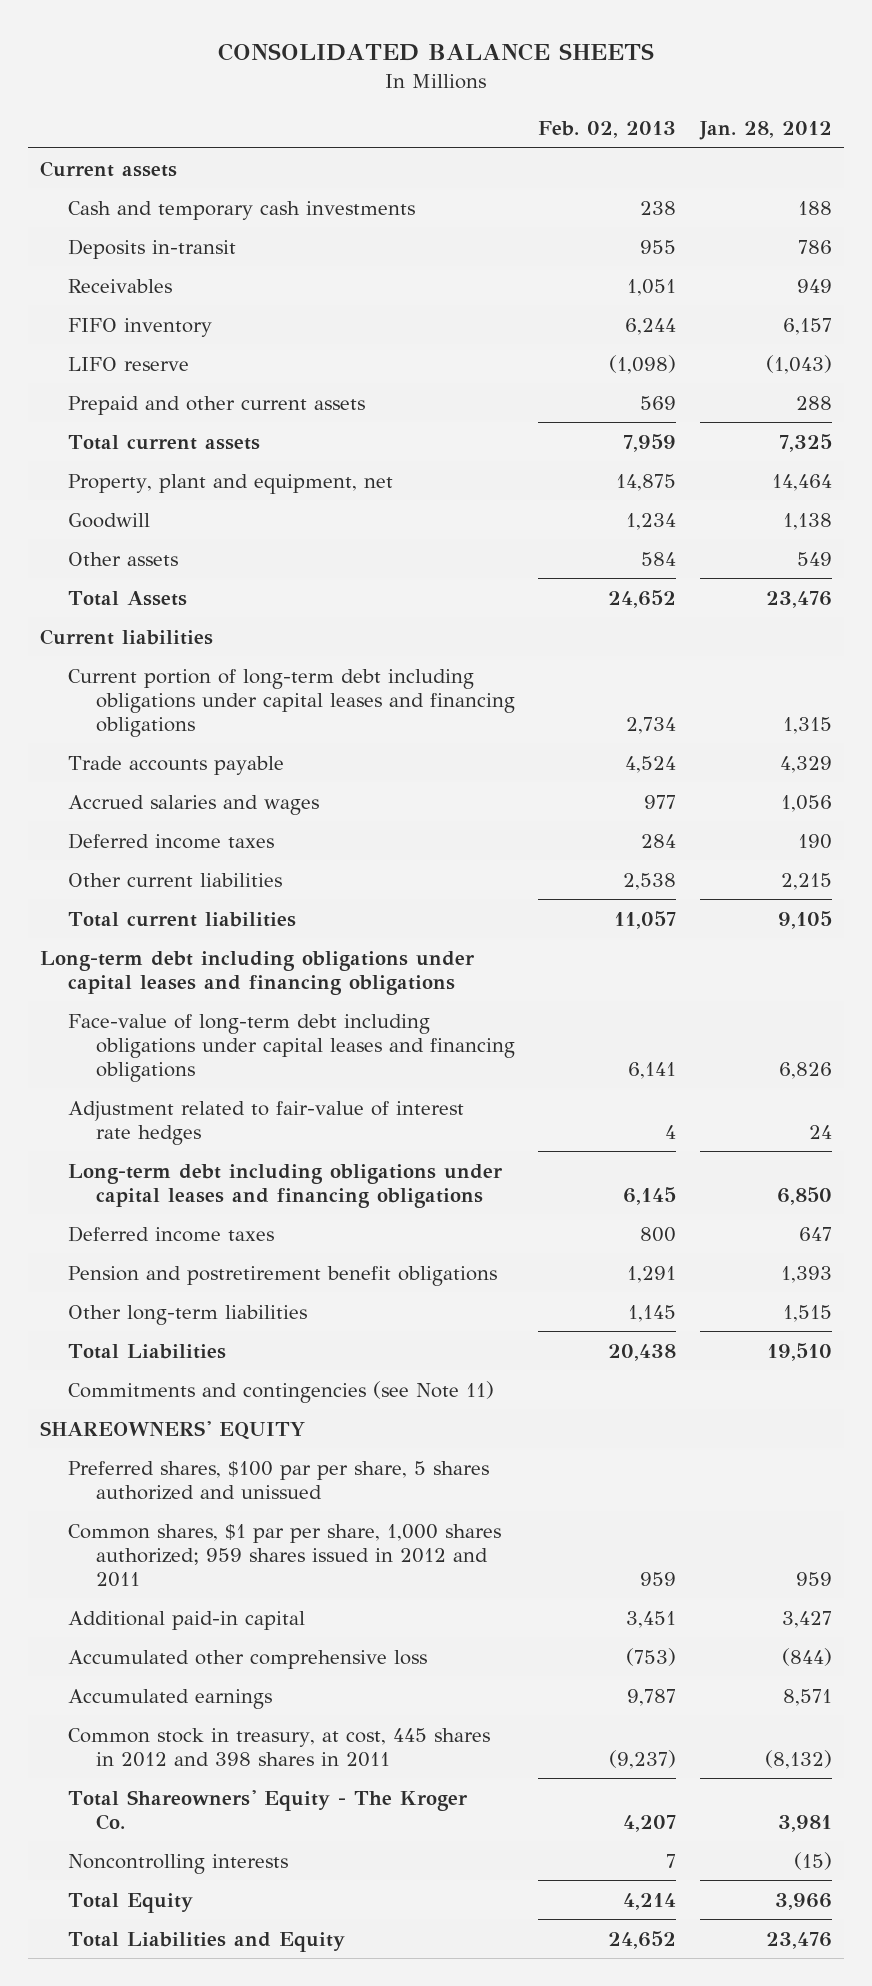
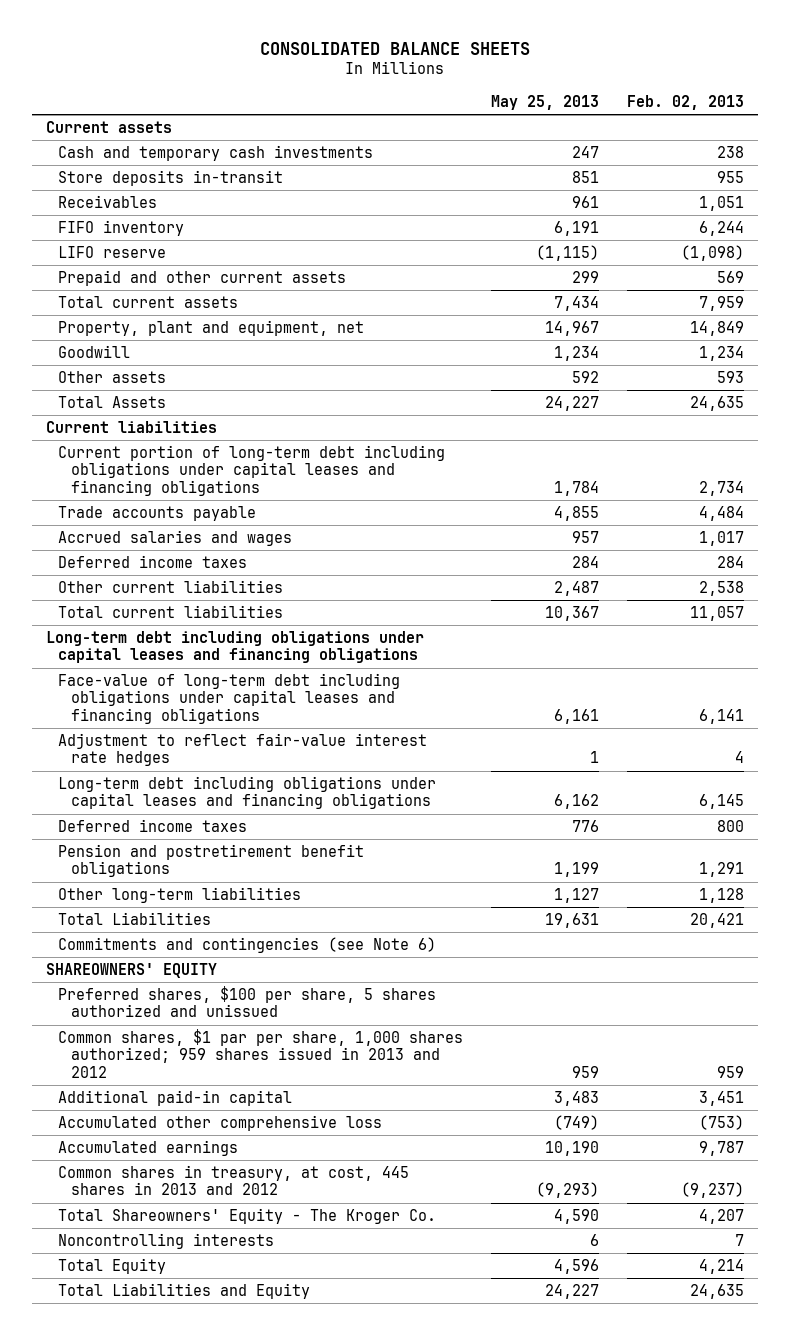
[699,121,833,141] Jan. 28, 2012 -> none
none -> [491,94,600,110] May 25, 2013
[67,238,236,259] Deposits in-transit -> [58,169,284,186] Store deposits in-transit
[616,473,677,491] 14,875 -> [689,320,744,336] 14,849
[641,551,677,566] 584 -> [716,370,744,383] 593
[608,589,677,608] 24,652 -> [689,395,744,411] 24,635
[625,755,677,773] 4,524 -> [698,505,744,521] 4,484
[644,794,677,809] 977 -> [698,530,744,546] 1,017
[67,1100,464,1145] Adjustment related to fair-value of interest rate hedges -> [58,732,428,767] Adjustment to reflect fair-value interest rate hedges
[628,1304,677,1322] 1,145 -> [698,887,744,903] 1,128
[608,1343,677,1361] 20,438 -> [689,912,744,928] 20,421
[67,1380,494,1403] Commitments and contingencies (see Note 11) -> [58,936,437,953] Commitments and contingencies (see Note 6)
[67,1460,489,1500] Preferred shares, $100 par per share, 5 shares authorized and unissued -> [58,985,437,1018] Preferred shares, $100 per share, 5 shares authorized and unissued
[67,1523,501,1587] Common shares, $1 par per share, 1,000 shares authorized; 959 shares issued in 2012 and 2011 -> [58,1028,464,1078] Common shares, $1 par per share, 1,000 shares authorized; 959 shares issued in 2013 and 2012
[67,1727,490,1767] Common stock in treasury, at cost, 445 shares in 2012 and 398 shares in 2011 -> [58,1164,410,1196] Common shares in treasury, at cost, 445 shares in 2013 and 2012
[608,1930,677,1949] 24,652 -> [689,1283,744,1299] 24,635

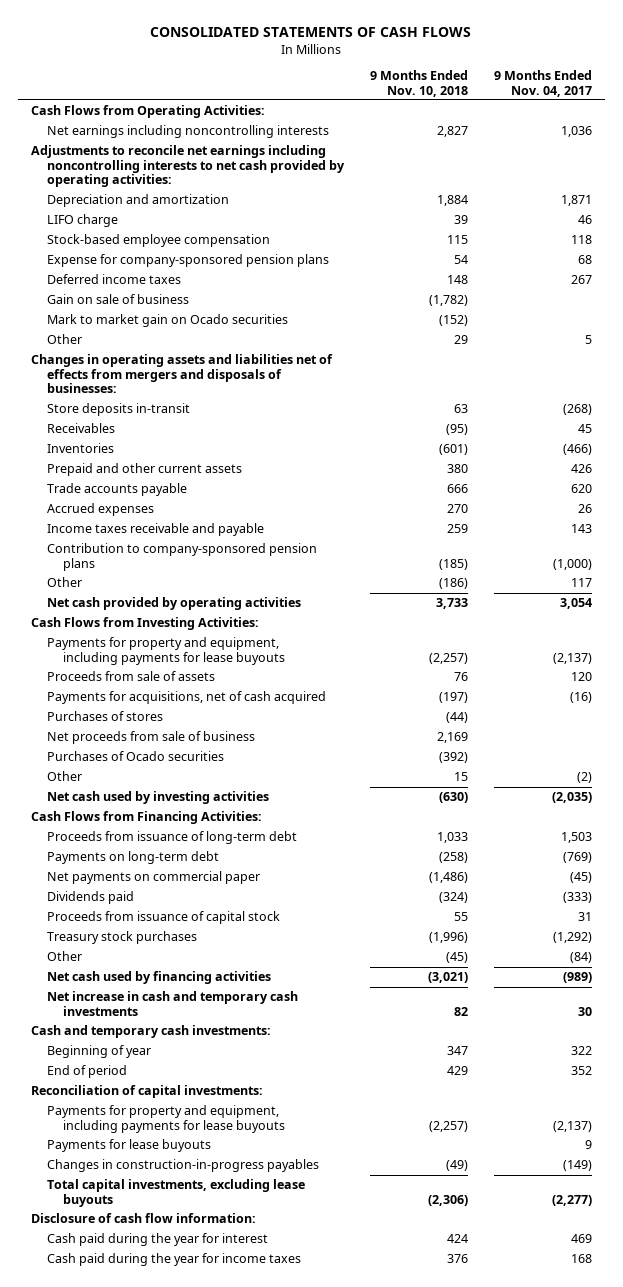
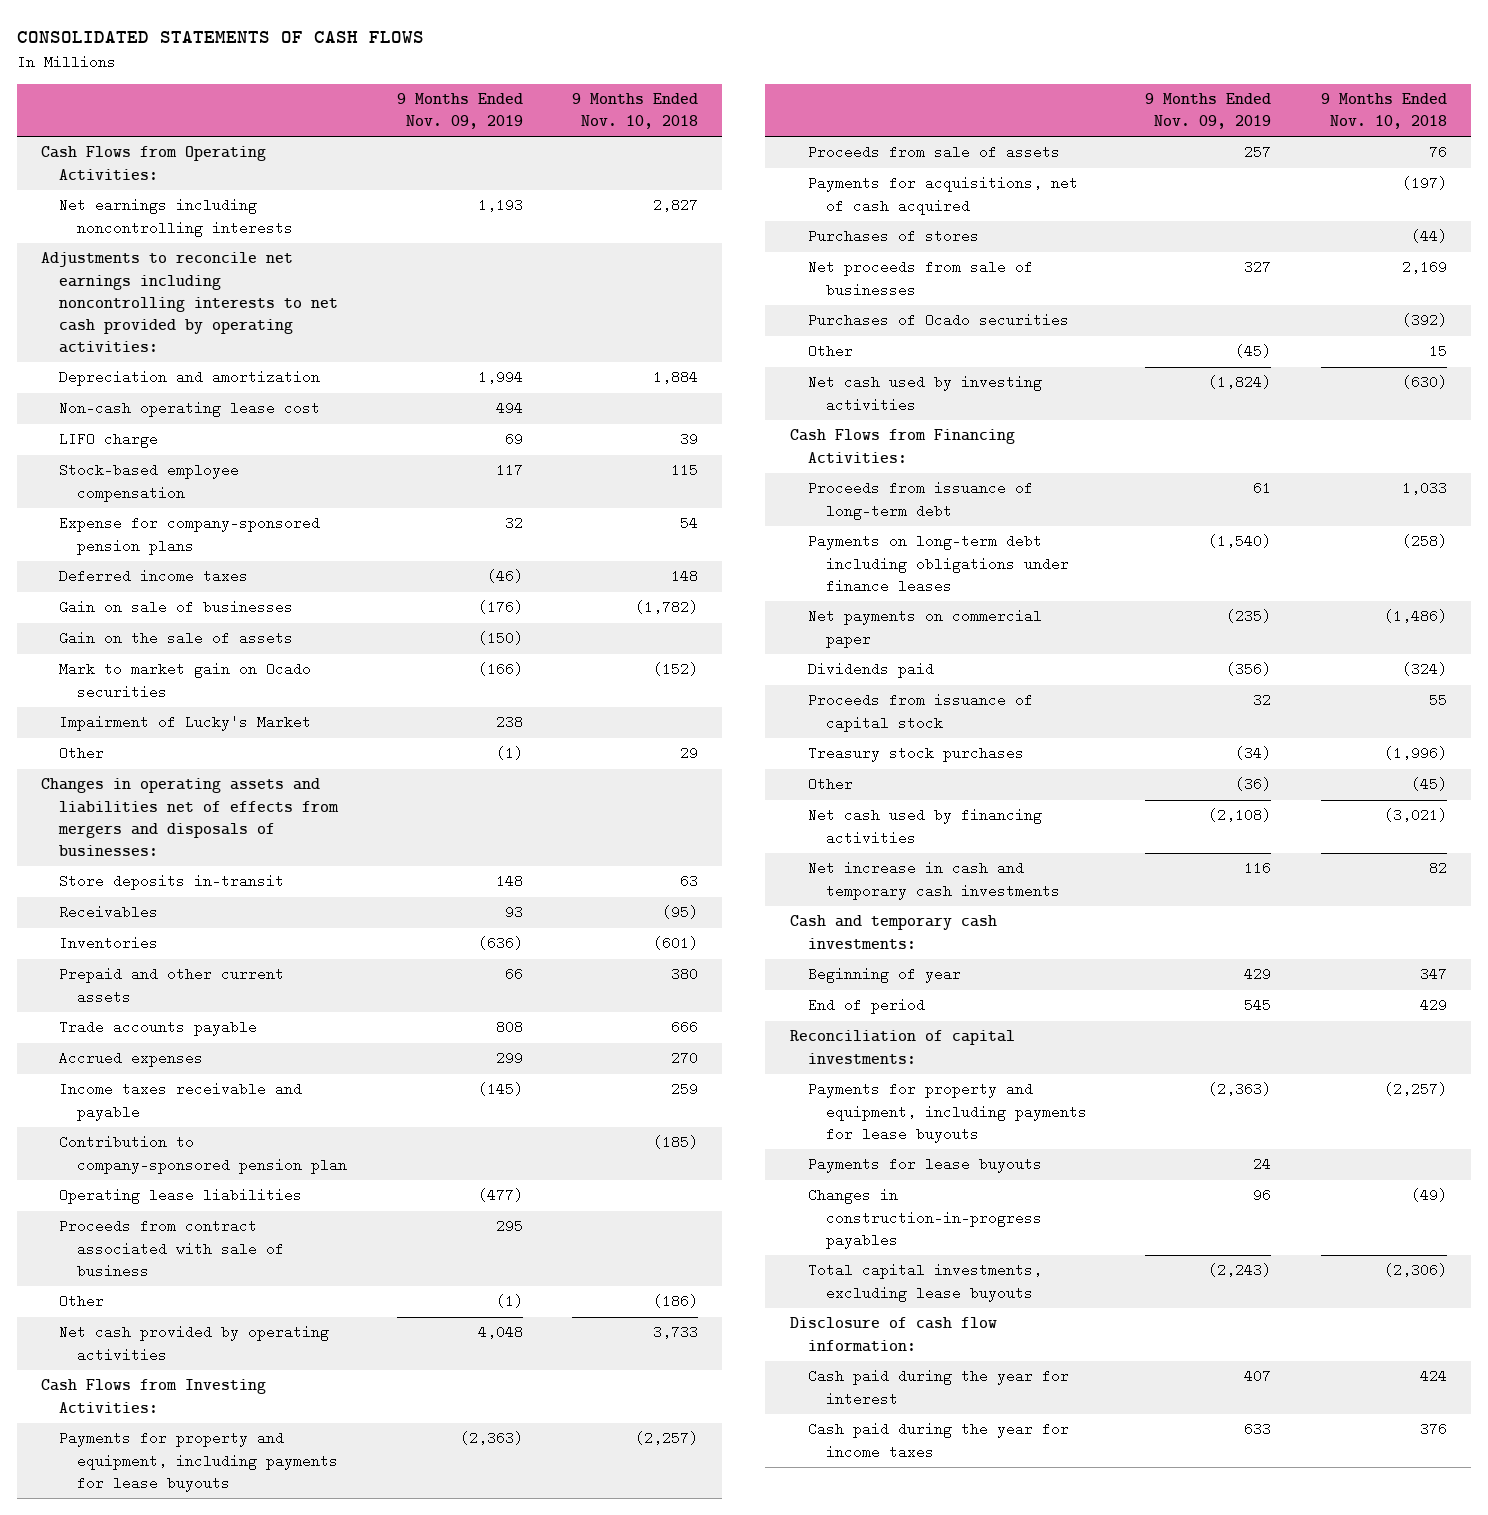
[494,70,593,97] 9 Months Ended Nov. 04, 2017 -> none
none -> [396,93,523,130] 9 Months Ended Nov. 09, 2019
none -> [59,401,321,418] Non-cash operating lease cost
[46,294,189,305] Gain on sale of business -> [59,600,294,615] Gain on sale of businesses
none -> [59,631,294,646] Gain on the sale of assets
none -> [59,715,312,732] Impairment of Lucky's Market
[46,543,317,571] Contribution to company-sponsored pension plans -> [59,1135,348,1174] Contribution to company-sponsored pension plan
none -> [59,1188,303,1205] Operating lease liabilities
none -> [59,1219,285,1278] Proceeds from contract associated with sale of business
[46,731,255,745] Net proceeds from sale of business -> [808,260,1034,297] Net proceeds from sale of businesses
[46,851,219,865] Payments on long-term debt -> [808,534,1069,593] Payments on long-term debt including obligations under finance leases

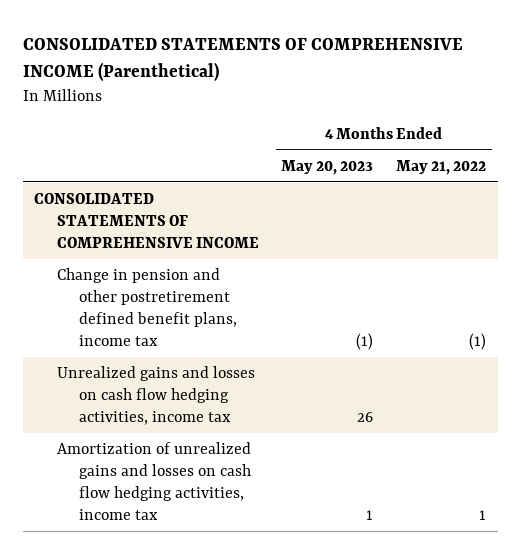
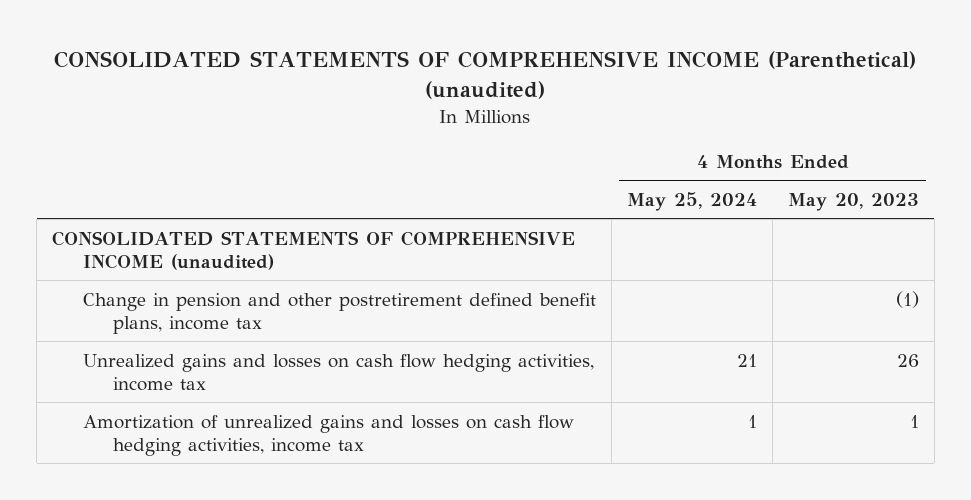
[22,37,463,82] CONSOLIDATED STATEMENTS OF COMPREHENSIVE INCOME (Parenthetical) -> [54,50,917,99] CONSOLIDATED STATEMENTS OF COMPREHENSIVE INCOME (Parenthetical) (unaudited)
[396,159,487,175] May 21, 2022 -> none
none -> [626,191,757,211] May 25, 2024
[34,192,259,249] CONSOLIDATED STATEMENTS OF COMPREHENSIVE INCOME -> [52,230,576,270] CONSOLIDATED STATEMENTS OF COMPREHENSIVE INCOME (unaudited)

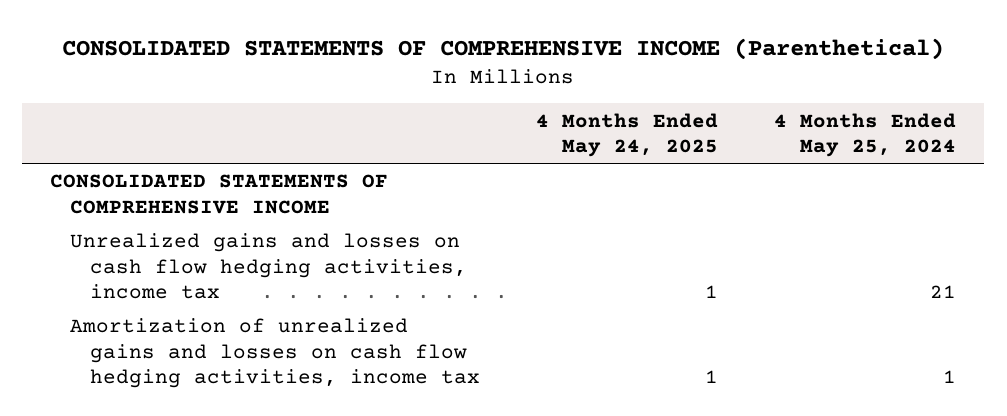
[54,50,917,99] CONSOLIDATED STATEMENTS OF COMPREHENSIVE INCOME (Parenthetical) (unaudited) -> [62,37,945,60] CONSOLIDATED STATEMENTS OF COMPREHENSIVE INCOME (Parenthetical)
[787,192,919,211] May 20, 2023 -> none
none -> [536,112,719,158] 4 Months Ended May 24, 2025
[82,292,596,334] Change in pension and other postretirement defined benefit plans, income tax -> none
[52,230,576,270] CONSOLIDATED STATEMENTS OF COMPREHENSIVE INCOME (unaudited) -> [50,174,389,214] CONSOLIDATED STATEMENTS OF COMPREHENSIVE INCOME

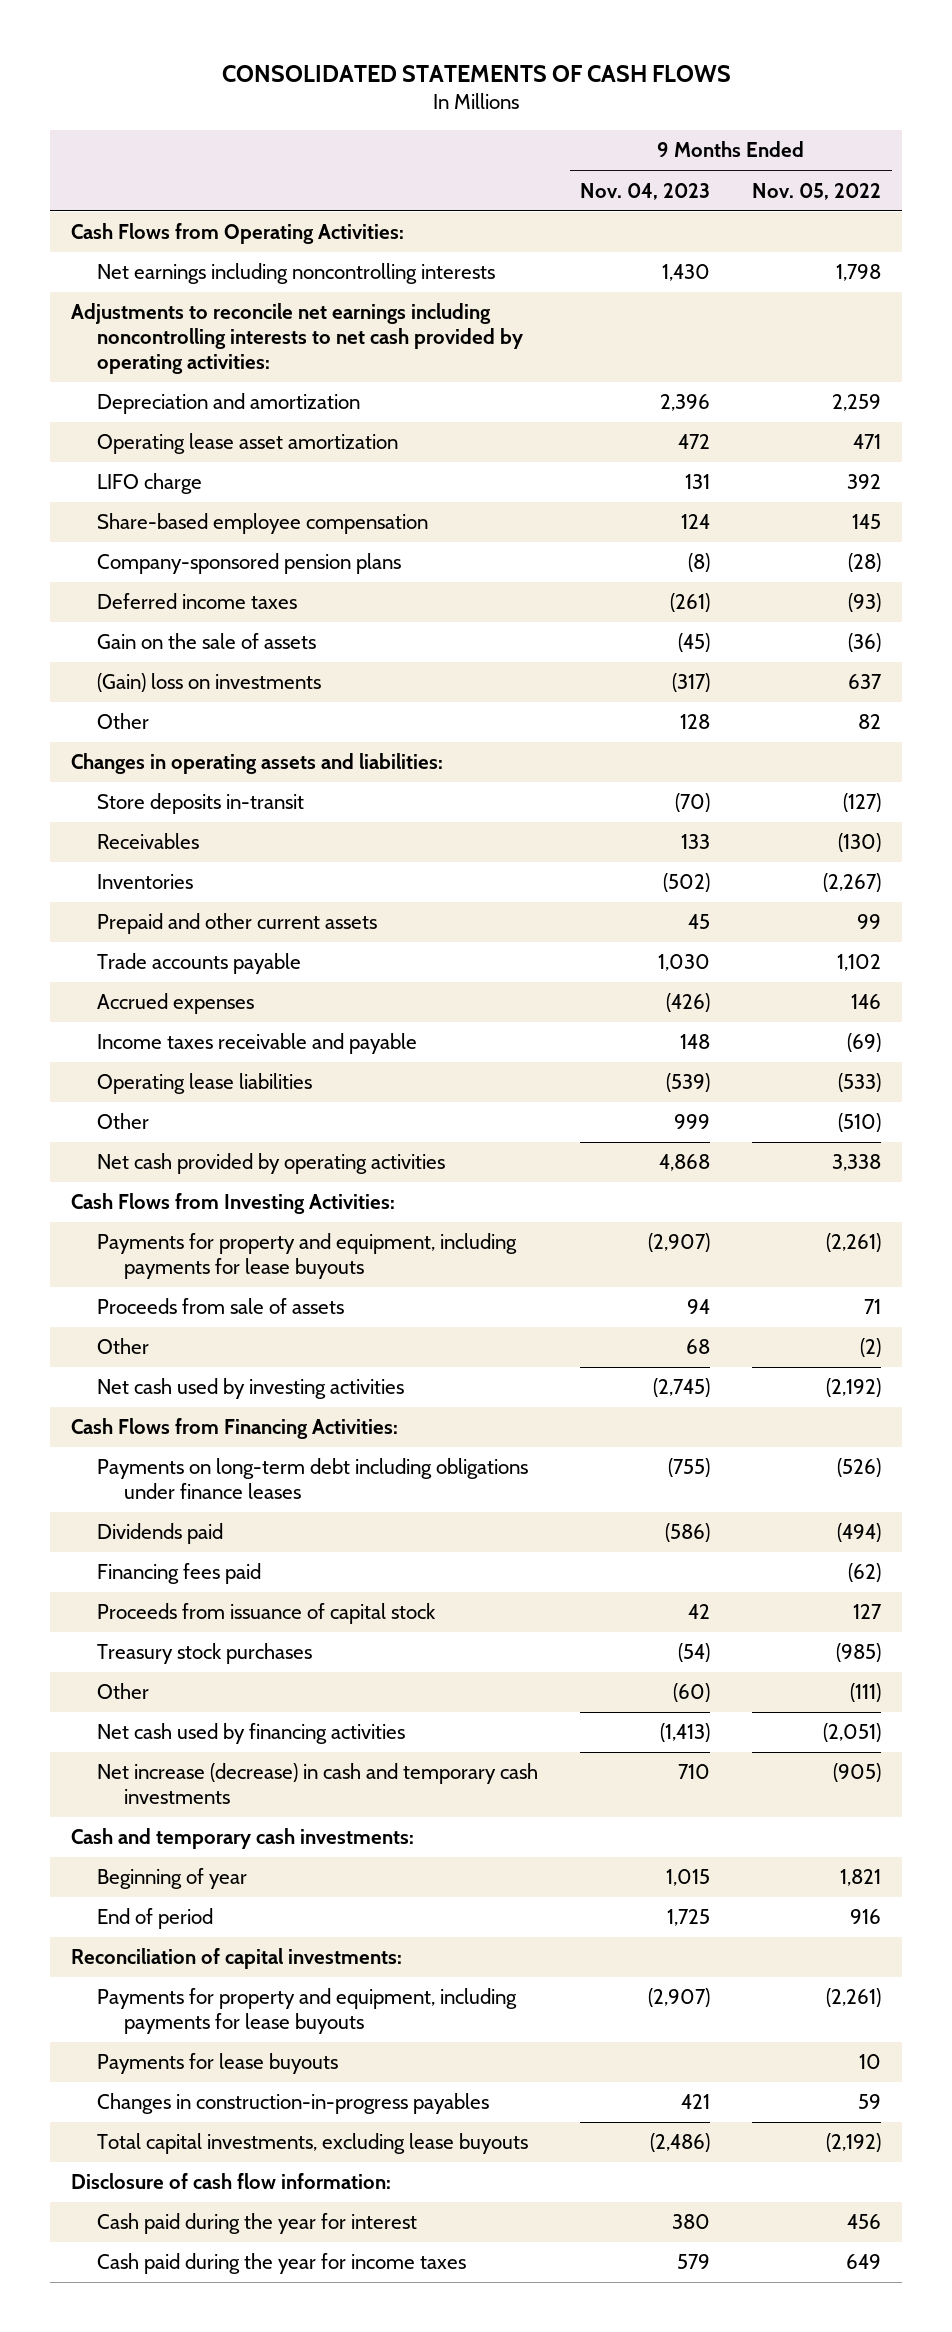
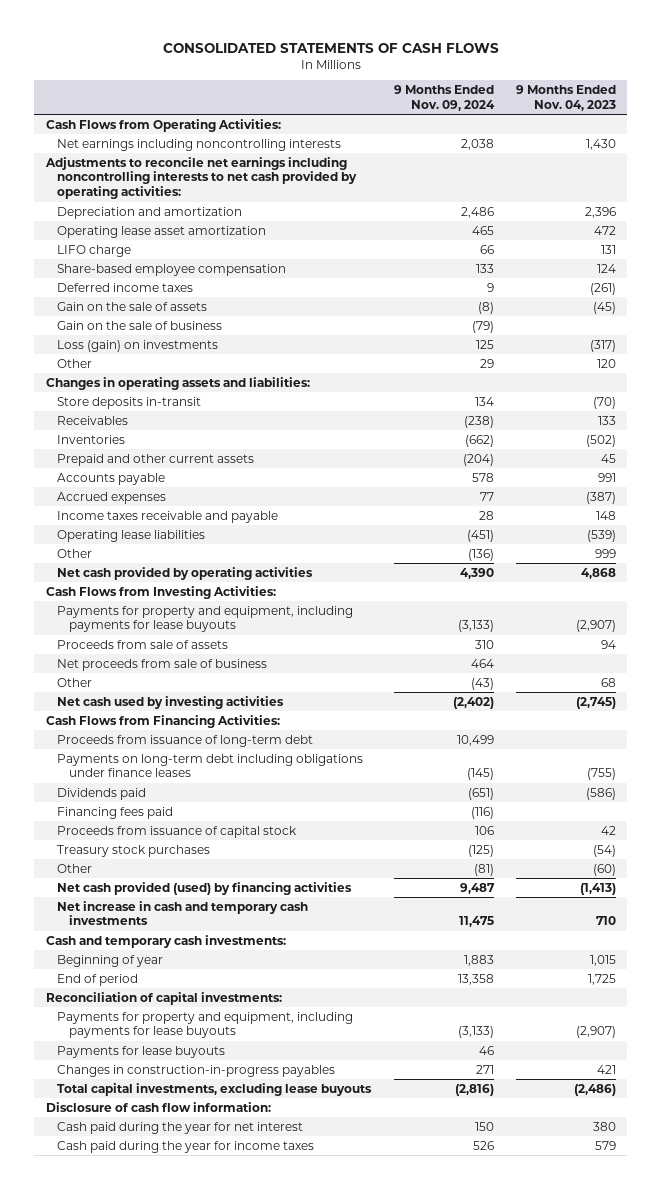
[752,182,882,200] Nov. 05, 2022 -> none
none -> [393,84,495,111] 9 Months Ended Nov. 09, 2024
[97,553,402,575] Company-sponsored pension plans -> none
none -> [57,320,223,330] Gain on the sale of business
[97,673,322,693] (Gain) loss on investments -> [57,339,219,352] Loss (gain) on investments
[680,714,711,730] 128 -> [596,358,616,368] 120
[97,953,302,975] Trade accounts payable -> [57,472,166,485] Accounts payable
[658,954,711,972] 1,030 -> [597,472,616,482] 991
[666,993,711,1013] (426) -> [585,491,616,504] (387)
none -> [57,658,268,671] Net proceeds from sale of business
none -> [57,734,314,747] Proceeds from issuance of long-term debt
[97,1723,406,1745] Net cash used by financing activities -> [57,881,353,895] Net cash provided (used) by financing activities
[97,1763,539,1805] Net increase (decrease) in cash and temporary cash investments -> [57,900,309,926] Net increase in cash and temporary cash investments
[97,2213,418,2235] Cash paid during the year for interest -> [57,1121,304,1134] Cash paid during the year for net interest

